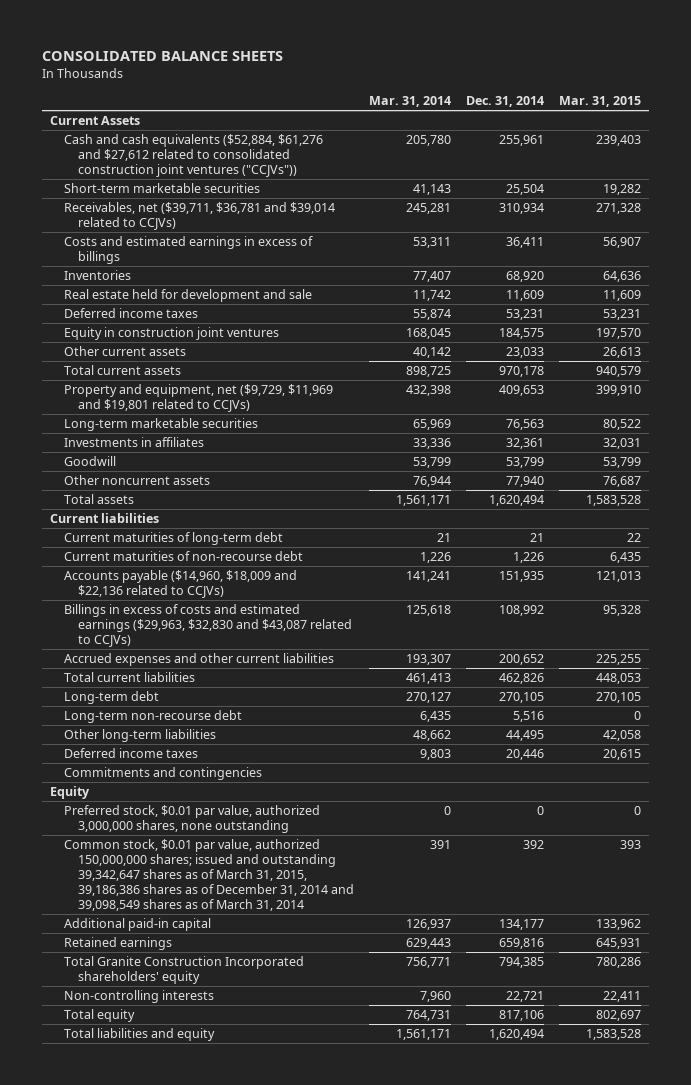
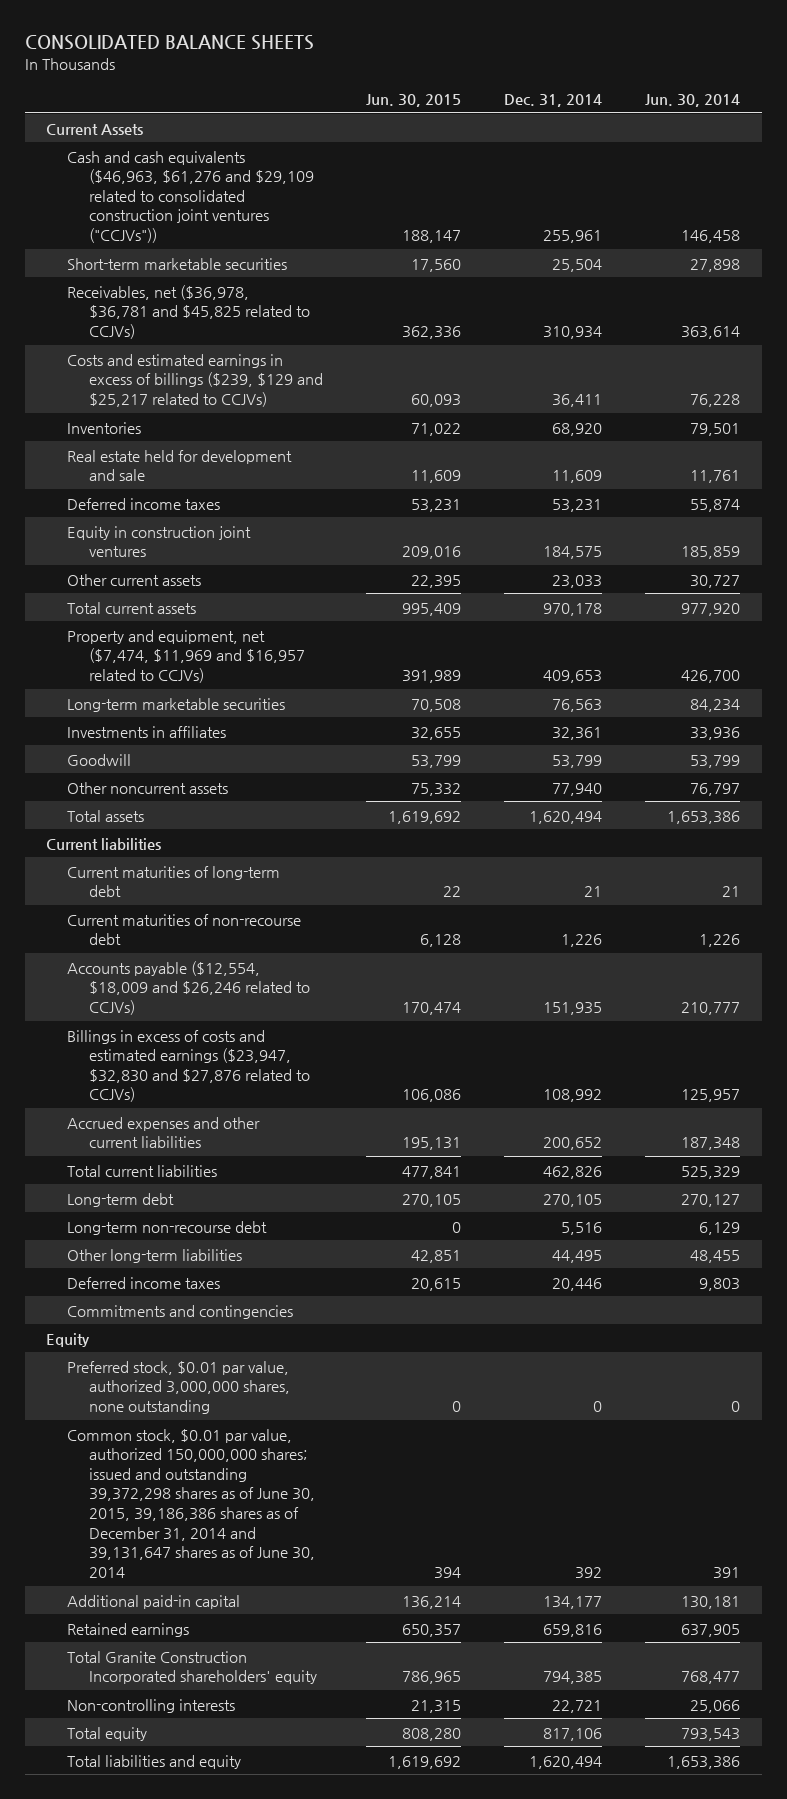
[368,95,451,107] Mar. 31, 2014 -> none
[559,95,642,107] Mar. 31, 2015 -> none
none -> [365,93,461,107] Jun. 30, 2015
none -> [645,93,741,107] Jun. 30, 2014
[63,134,323,177] Cash and cash equivalents ($52,884, $61,276 and $27,612 related to consolidated construction joint ventures ("CCJVs")) -> [67,150,314,243] Cash and cash equivalents ($46,963, $61,276 and $29,109 related to consolidated construction joint ventures ("CCJVs"))
[63,202,335,230] Receivables, net ($39,711, $36,781 and $39,014 related to CCJVs) -> [67,284,310,339] Receivables, net ($36,978, $36,781 and $45,825 related to CCJVs)
[63,236,313,264] Costs and estimated earnings in excess of billings -> [67,353,323,407] Costs and estimated earnings in excess of billings ($239, $129 and $25,217 related to CCJVs)
[63,384,333,412] Property and equipment, net ($9,729, $11,969 and $19,801 related to CCJVs) -> [67,629,305,683] Property and equipment, net ($7,474, $11,969 and $16,957 related to CCJVs)
[63,570,297,598] Accounts payable ($14,960, $18,009 and $22,136 related to CCJVs) -> [67,960,310,1015] Accounts payable ($12,554, $18,009 and $26,246 related to CCJVs)
[63,604,352,647] Billings in excess of costs and estimated earnings ($29,963, $32,830 and $43,087 related to CCJVs) -> [67,1029,310,1103] Billings in excess of costs and estimated earnings ($23,947, $32,830 and $27,876 related to CCJVs)
[63,839,354,911] Common stock, $0.01 par value, authorized 150,000,000 shares; issued and outstanding 39,342,647 shares as of March 31, 2015, 39,186,386 shares as of December 31, 2014 and 39,098,549 shares as of March 31, 2014 -> [67,1428,315,1578] Common stock, $0.01 par value, authorized 150,000,000 shares; issued and outstanding 39,372,298 shares as of June 30, 2015, 39,186,386 shares as of December 31, 2014 and 39,131,647 shares as of June 30, 2014

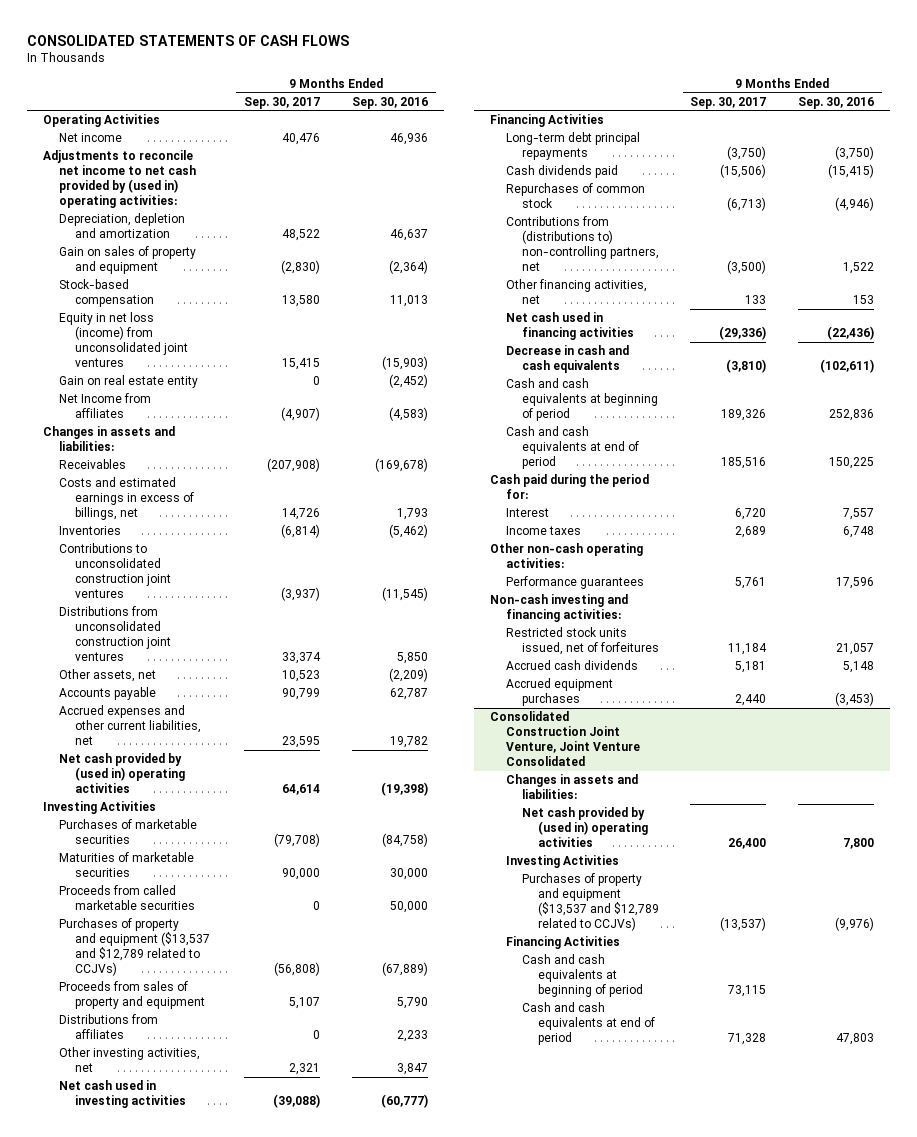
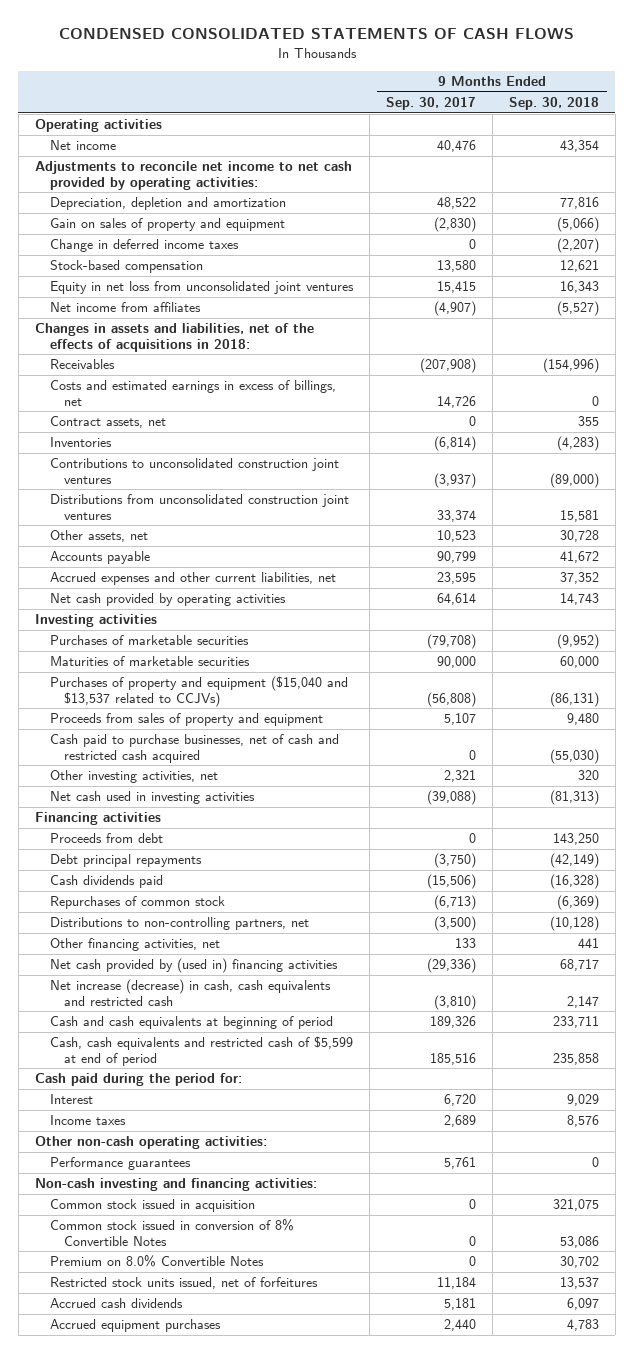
[27,35,350,47] CONSOLIDATED STATEMENTS OF CASH FLOWS -> [58,28,574,40] CONDENSED CONSOLIDATED STATEMENTS OF CASH FLOWS
[351,96,428,109] Sep. 30, 2016 -> none
none -> [508,96,599,110] Sep. 30, 2018
[43,114,161,128] Operating Activities -> [34,119,162,133] Operating activities
[43,150,197,208] Adjustments to reconcile net income to net cash provided by (used in) operating activities: -> [34,161,352,190] Adjustments to reconcile net income to net cash provided by operating activities:
none -> [49,239,239,253] Change in deferred income taxes
[59,375,199,389] Gain on real estate entity -> none
[59,312,189,367] Equity in net loss (income) from unconsolidated joint ventures -> [49,281,354,295] Equity in net loss from unconsolidated joint ventures
[59,393,152,419] Net Income from affiliates -> [49,302,201,313] Net income from affiliates
[43,426,176,452] Changes in assets and liabilities: -> [34,323,314,352] Changes in assets and liabilities, net of the effects of acquisitions in 2018:
none -> [49,416,166,429] Contract assets, net
[59,753,186,794] Net cash provided by (used in) operating activities -> [49,593,286,607] Net cash provided by operating activities
[43,801,157,815] Investing Activities -> [34,614,157,628] Investing activities
[59,885,196,911] Proceeds from called marketable securities -> none
[59,918,211,976] Purchases of property and equipment ($13,537 and $12,789 related to CCJVs) -> [49,676,348,707] Purchases of property and equipment ($15,040 and $13,537 related to CCJVs)
[59,1014,159,1040] Distributions from affiliates -> none
none -> [49,734,339,763] Cash paid to purchase businesses, net of cash and restricted cash acquired
[489,114,604,128] Financing Activities -> [34,812,161,826] Financing activities
none -> [49,833,163,844] Proceeds from debt
[505,132,640,161] Long-term debt principal repayments -> [49,854,202,868] Debt principal repayments
[505,216,659,271] Contributions from (distributions to) non-controlling partners, net -> [49,917,309,931] Distributions to non-controlling partners, net
[505,312,634,341] Net cash used in financing activities -> [49,958,338,974] Net cash provided by (used in) financing activities
[505,345,629,374] Decrease in cash and cash equivalents -> [49,979,331,1006] Net increase (decrease) in cash, cash equivalents and restricted cash
[505,426,639,470] Cash and cash equivalents at end of period -> [49,1036,353,1066] Cash, cash equivalents and restricted cash of $5,599 at end of period
none -> [49,1199,255,1213] Common stock issued in acquisition
none -> [49,1219,294,1246] Common stock issued in conversion of 8% Convertible Notes
none -> [49,1255,264,1268] Premium on 8.0% Convertible Notes
[489,711,640,766] Consolidated Construction Joint Venture, Joint Venture Consolidated -> none
[505,774,638,800] Changes in assets and liabilities: -> none
[521,807,648,848] Net cash provided by (used in) operating activities -> none
[505,855,619,869] Investing Activities -> none
[521,873,659,931] Purchases of property and equipment ($13,537 and $12,789 related to CCJVs) -> none
[505,936,620,950] Financing Activities -> none
[521,954,643,998] Cash and cash equivalents at beginning of period -> none
[521,1002,655,1046] Cash and cash equivalents at end of period -> none

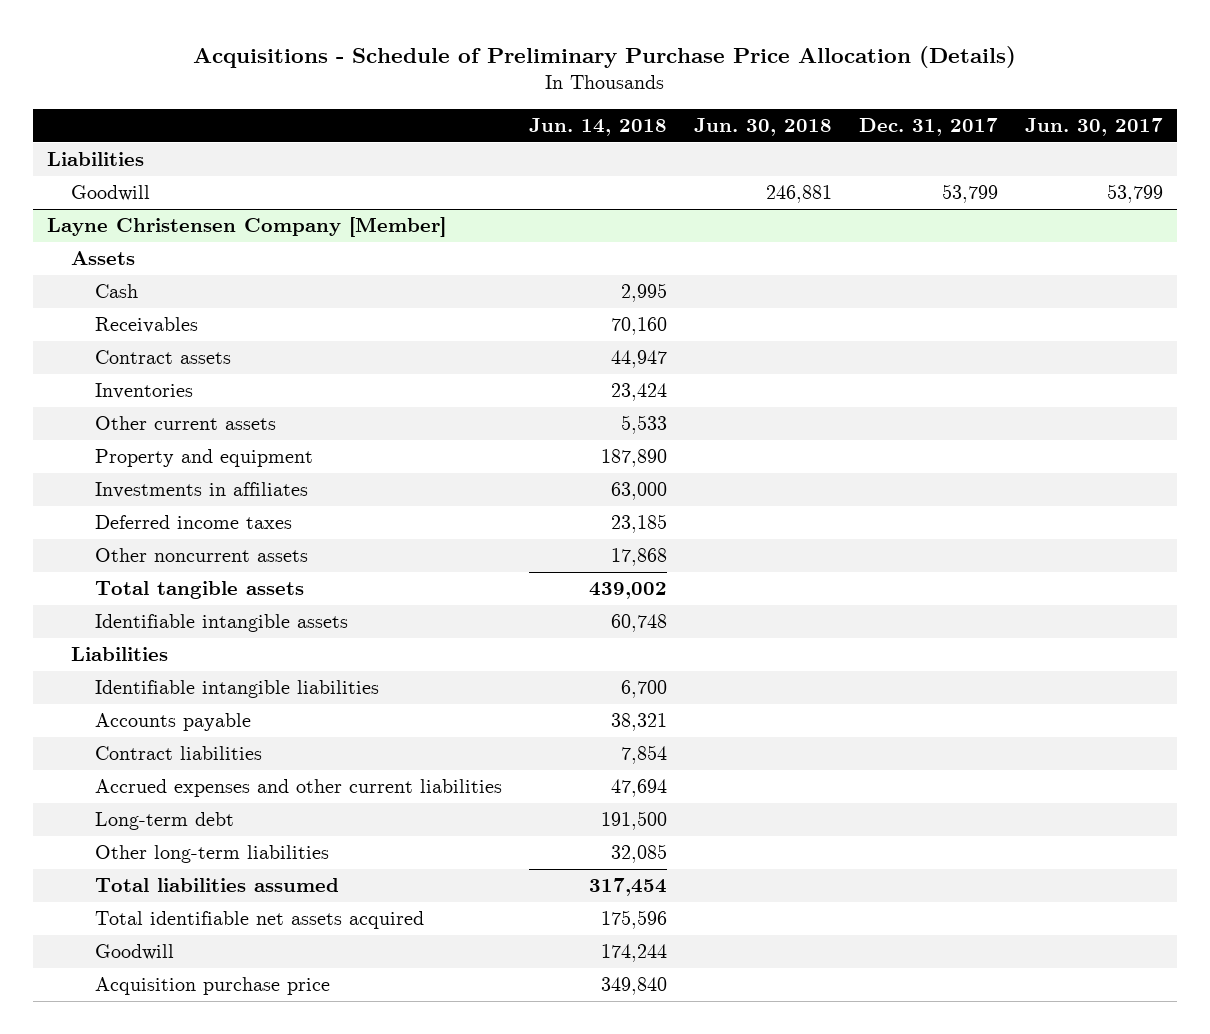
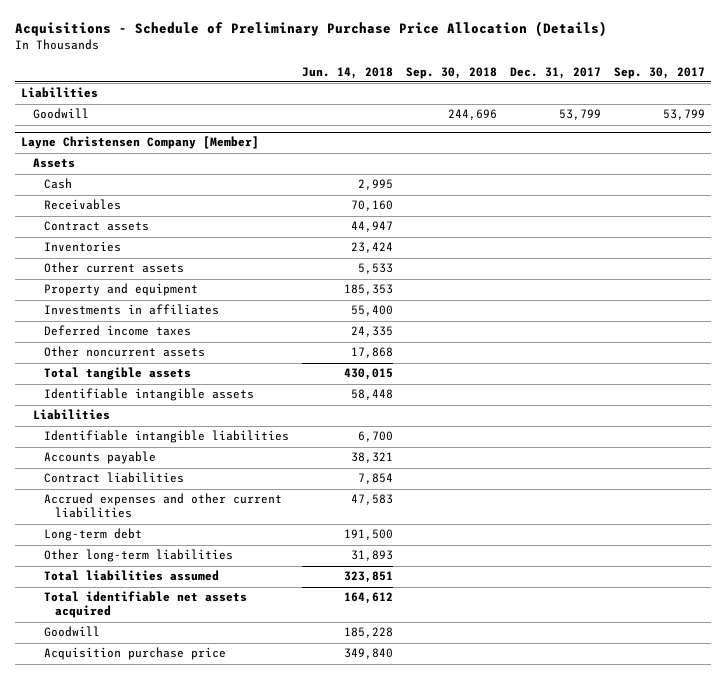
[694,117,833,136] Jun. 30, 2018 -> none
[1025,117,1164,136] Jun. 30, 2017 -> none
none -> [405,66,497,79] Sep. 30, 2018
none -> [613,66,705,79] Sep. 30, 2017
[601,449,668,468] 187,890 -> [343,284,393,296] 185,353
[611,482,668,501] 63,000 -> [350,305,393,317] 55,400
[611,514,668,534] 23,185 -> [350,326,393,338] 24,335
[589,582,668,600] 439,002 -> [343,368,393,381] 430,015
[611,614,668,633] 60,748 -> [350,389,393,401] 58,448
[611,779,668,798] 47,694 -> [350,494,393,506] 47,583
[611,844,668,864] 32,085 -> [350,550,393,562] 31,893
[589,878,668,897] 317,454 -> [343,571,393,584] 323,851
[601,910,668,930] 175,596 -> [343,592,393,605] 164,612
[601,944,668,963] 174,244 -> [343,627,393,639] 185,228

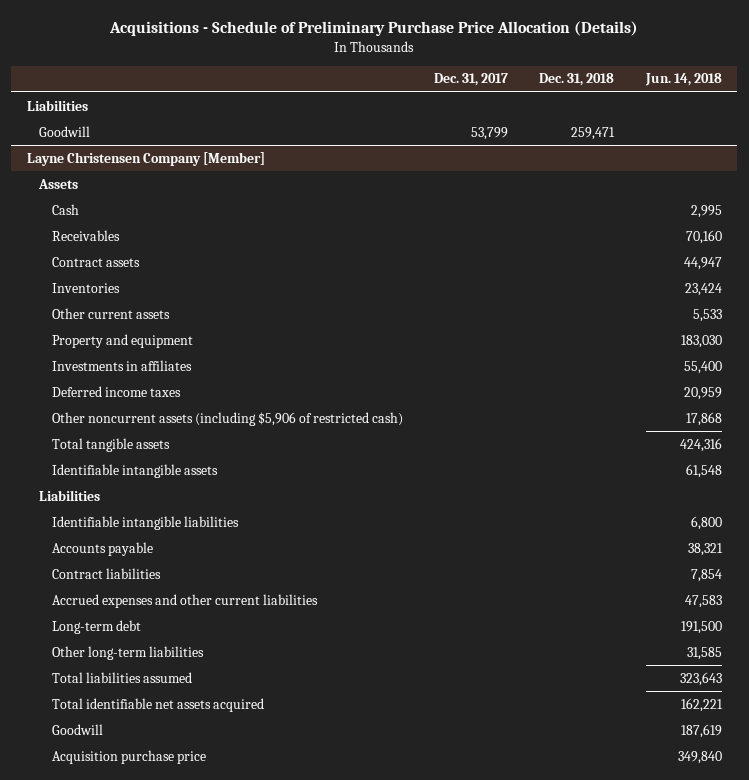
[405,66,497,79] Sep. 30, 2018 -> none
[613,66,705,79] Sep. 30, 2017 -> none
none -> [539,73,615,87] Dec. 31, 2018
[343,284,393,296] 185,353 -> [680,334,722,348] 183,030
[350,326,393,338] 24,335 -> [683,386,722,400] 20,959
[43,346,205,358] Other noncurrent assets -> [51,411,403,426] Other noncurrent assets (including $5,906 of restricted cash)
[343,368,393,381] 430,015 -> [679,437,722,452] 424,316
[350,389,393,401] 58,448 -> [685,463,722,478] 61,548
[357,431,393,443] 6,700 -> [690,515,722,530] 6,800
[350,550,393,562] 31,893 -> [686,646,722,660] 31,585
[343,571,393,584] 323,851 -> [679,671,722,686] 323,643
[343,592,393,605] 164,612 -> [680,697,723,712] 162,221
[343,627,393,639] 185,228 -> [680,723,722,738] 187,619

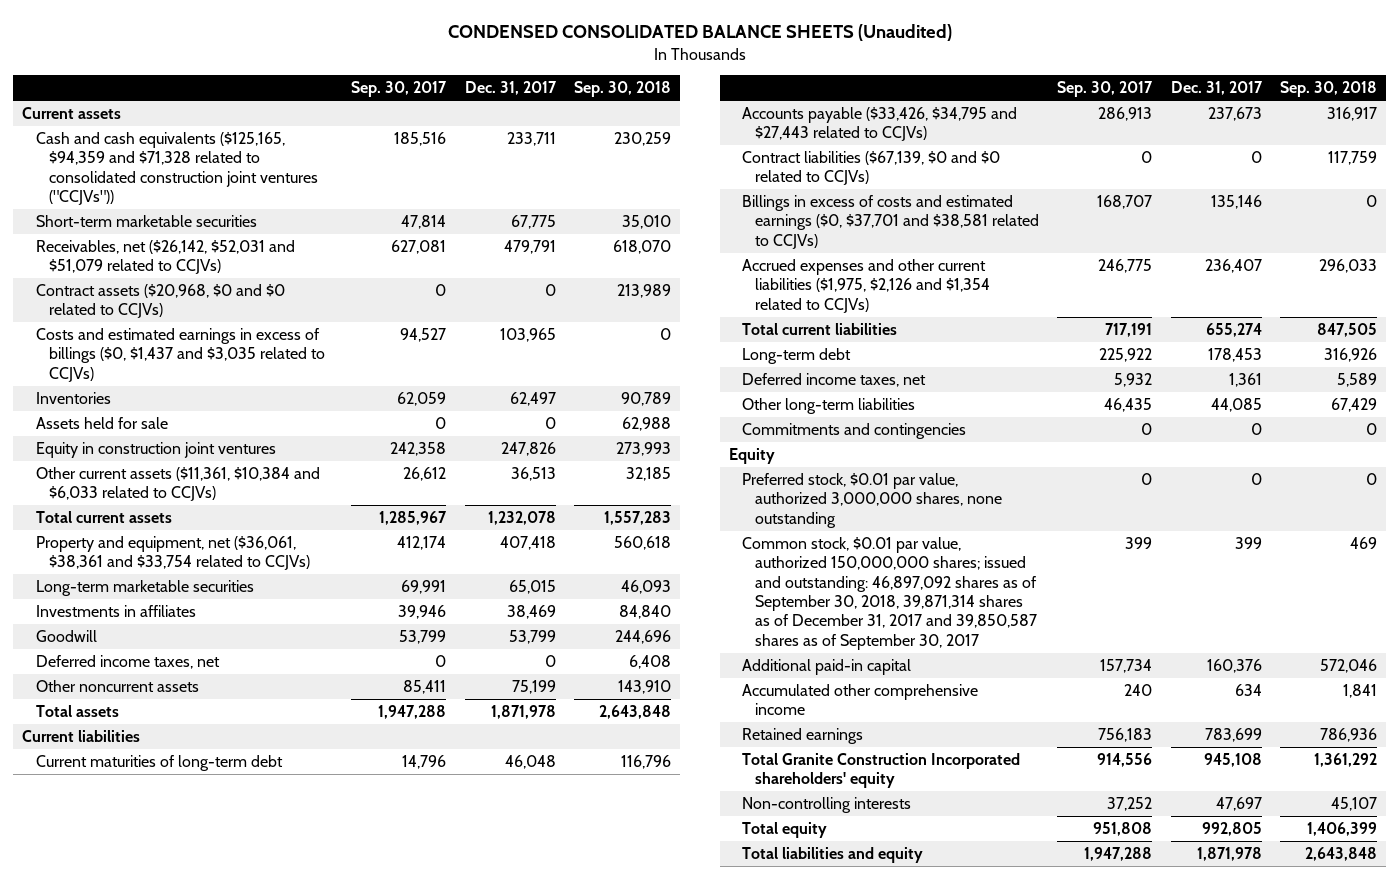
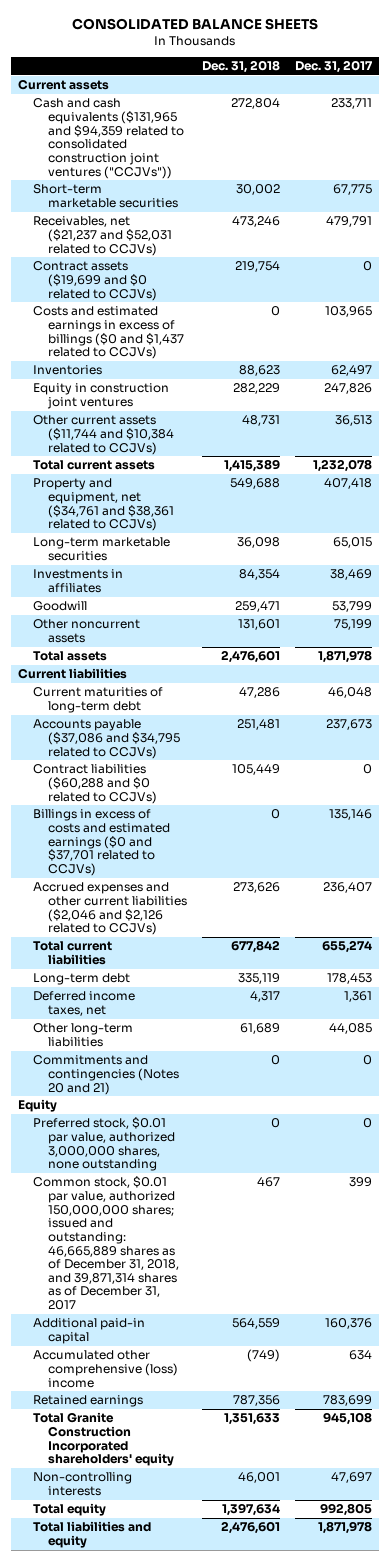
[447,24,952,42] CONDENSED CONSOLIDATED BALANCE SHEETS (Unaudited) -> [72,18,319,31] CONSOLIDATED BALANCE SHEETS
[351,81,448,98] Sep. 30, 2017 -> none
[573,81,671,98] Sep. 30, 2018 -> none
none -> [202,60,281,74] Dec. 31, 2018
[35,131,319,206] Cash and cash equivalents ($125,165, $94,359 and $71,328 related to consolidated construction joint ventures ("CCJVs")) -> [33,98,185,179] Cash and cash equivalents ($131,965 and $94,359 related to consolidated construction joint ventures ("CCJVs"))
[35,239,295,275] Receivables, net ($26,142, $52,031 and $51,079 related to CCJVs) -> [33,216,173,256] Receivables, net ($21,237 and $52,031 related to CCJVs)
[35,283,285,319] Contract assets ($20,968, $0 and $0 related to CCJVs) -> [33,261,158,301] Contract assets ($19,699 and $0 related to CCJVs)
[35,327,326,382] Costs and estimated earnings in excess of billings ($0, $1,437 and $3,035 related to CCJVs) -> [33,306,185,360] Costs and estimated earnings in excess of billings ($0 and $1,437 related to CCJVs)
[35,416,168,429] Assets held for sale -> none
[35,466,320,502] Other current assets ($11,361, $10,384 and $6,033 related to CCJVs) -> [33,415,175,455] Other current assets ($11,744 and $10,384 related to CCJVs)
[35,535,311,571] Property and equipment, net ($36,061, $38,361 and $33,754 related to CCJVs) -> [33,478,175,532] Property and equipment, net ($34,761 and $38,361 related to CCJVs)
[35,654,220,669] Deferred income taxes, net -> none
[741,106,1017,142] Accounts payable ($33,426, $34,795 and $27,443 related to CCJVs) -> [33,719,181,759] Accounts payable ($37,086 and $34,795 related to CCJVs)
[741,150,1000,186] Contract liabilities ($67,139, $0 and $0 related to CCJVs) -> [33,764,158,804] Contract liabilities ($60,288 and $0 related to CCJVs)
[741,194,1040,249] Billings in excess of costs and estimated earnings ($0, $37,701 and $38,581 related to CCJVs) -> [33,809,171,876] Billings in excess of costs and estimated earnings ($0 and $37,701 related to CCJVs)
[741,258,991,313] Accrued expenses and other current liabilities ($1,975, $2,126 and $1,354 related to CCJVs) -> [33,882,188,936] Accrued expenses and other current liabilities ($2,046 and $2,126 related to CCJVs)
[741,422,966,439] Commitments and contingencies -> [33,1055,180,1095] Commitments and contingencies (Notes 20 and 21)
[741,536,1038,650] Common stock, $0.01 par value, authorized 150,000,000 shares; issued and outstanding: 46,897,092 shares as of September 30, 2018, 39,871,314 shares as of December 31, 2017 and 39,850,587 shares as of September 30, 2017 -> [33,1176,180,1311] Common stock, $0.01 par value, authorized 150,000,000 shares; issued and outstanding: 46,665,889 shares as of December 31, 2018, and 39,871,314 shares as of December 31, 2017
[741,683,978,716] Accumulated other comprehensive income -> [33,1350,179,1388] Accumulated other comprehensive (loss) income

